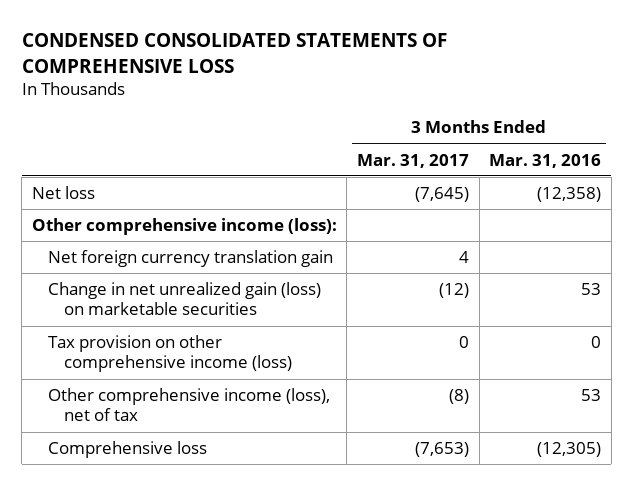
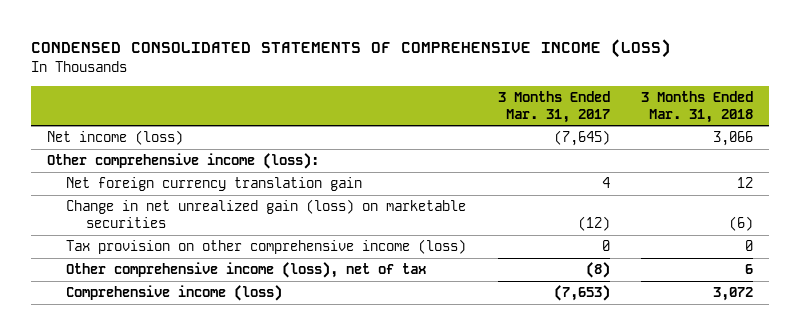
[21,33,447,73] CONDENSED CONSOLIDATED STATEMENTS OF COMPREHENSIVE LOSS -> [31,38,672,58] CONDENSED CONSOLIDATED STATEMENTS OF COMPREHENSIVE INCOME (LOSS)
[489,153,602,168] Mar. 31, 2016 -> none
none -> [641,90,754,123] 3 Months Ended Mar. 31, 2018
[31,185,95,199] Net loss -> [46,130,183,146] Net income (loss)
[47,440,207,458] Comprehensive loss -> [66,285,283,302] Comprehensive income (loss)

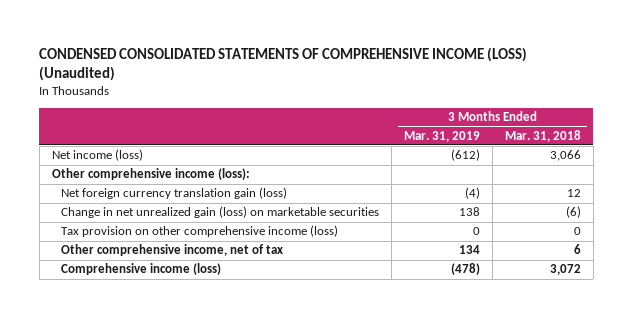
[31,38,672,58] CONDENSED CONSOLIDATED STATEMENTS OF COMPREHENSIVE INCOME (LOSS) -> [39,46,528,82] CONDENSED CONSOLIDATED STATEMENTS OF COMPREHENSIVE INCOME (LOSS) (Unaudited)
[497,90,610,123] 3 Months Ended Mar. 31, 2017 -> none
none -> [404,130,481,142] Mar. 31, 2019
[66,177,363,192] Net foreign currency translation gain -> [61,187,288,200] Net foreign currency translation gain (loss)
[66,262,427,279] Other comprehensive income (loss), net of tax -> [61,244,284,257] Other comprehensive income, net of tax

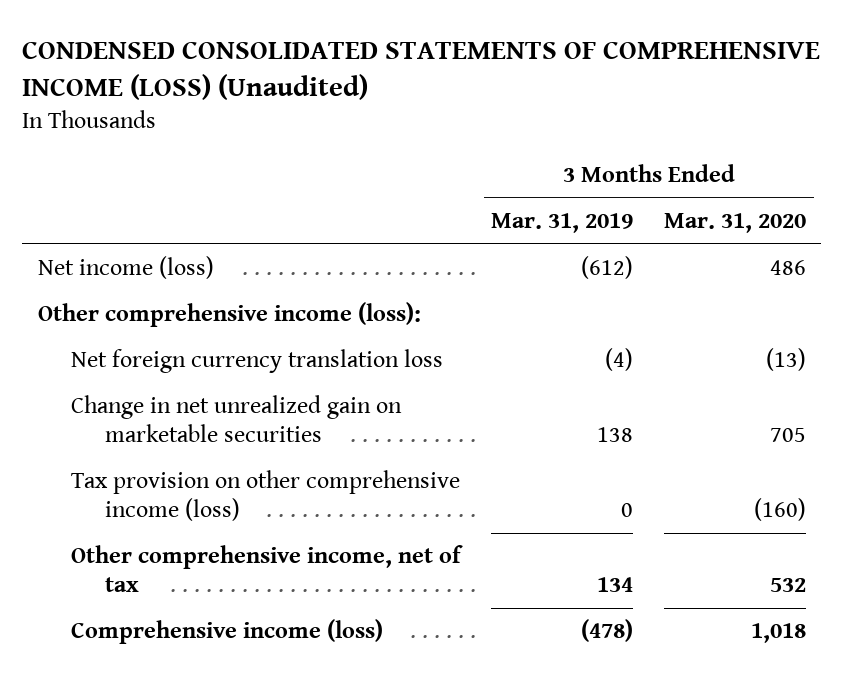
[504,129,581,142] Mar. 31, 2018 -> none
none -> [664,213,807,234] Mar. 31, 2020
[61,187,288,200] Net foreign currency translation gain (loss) -> [71,349,444,374] Net foreign currency translation loss
[61,206,380,219] Change in net unrealized gain (loss) on marketable securities -> [71,395,403,443] Change in net unrealized gain on marketable securities

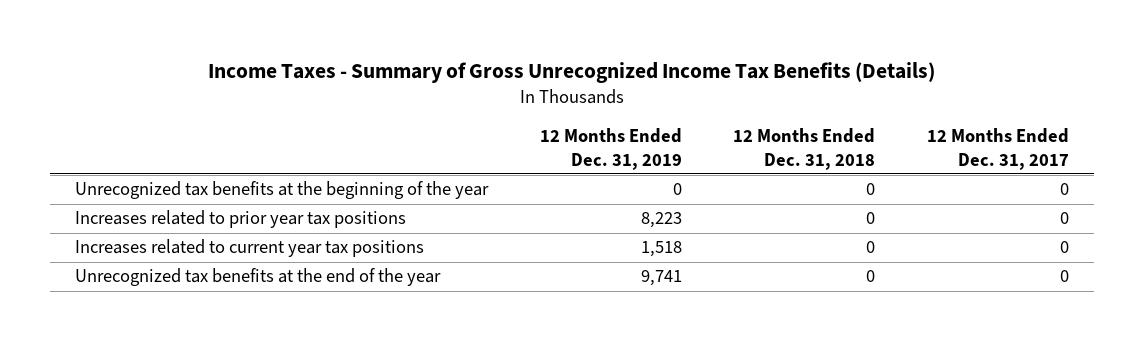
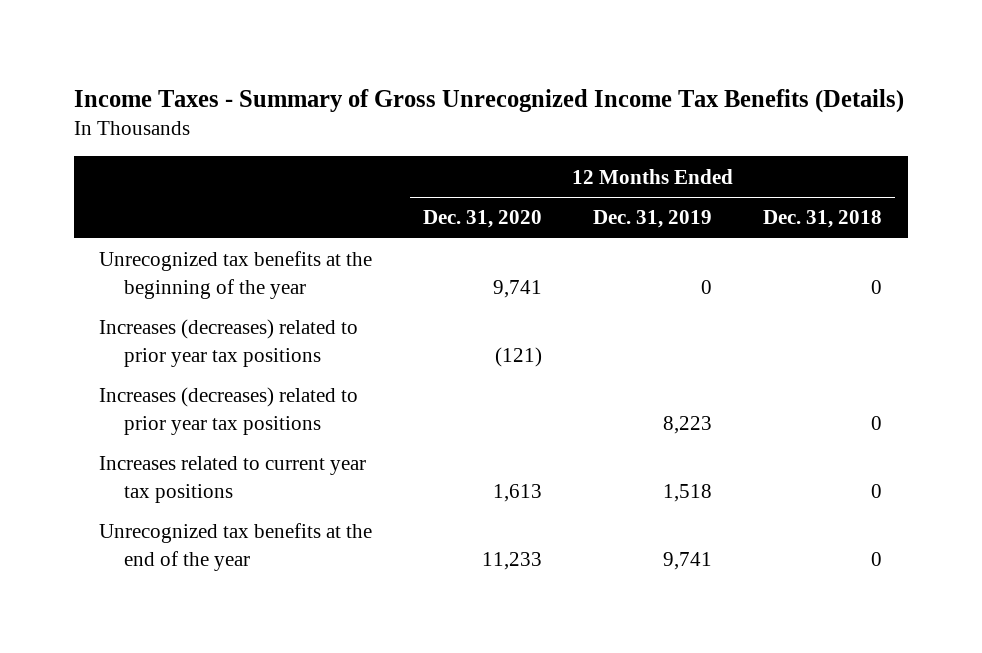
[926,128,1069,170] 12 Months Ended Dec. 31, 2017 -> none
none -> [423,210,543,229] Dec. 31, 2020
none -> [99,319,359,367] Increases (decreases) related to prior year tax positions
[75,210,407,229] Increases related to prior year tax positions -> [99,387,359,435] Increases (decreases) related to prior year tax positions

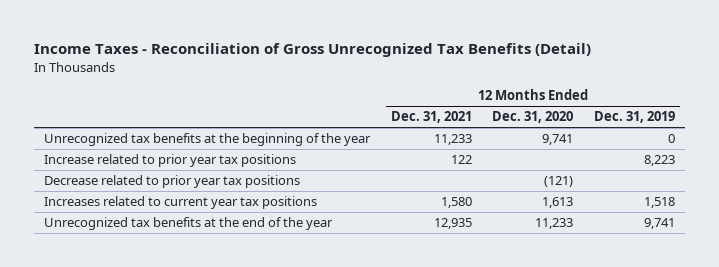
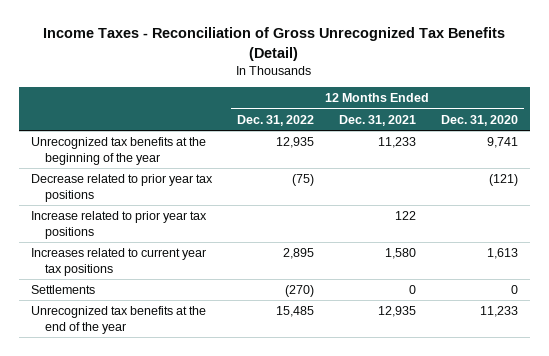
[593,111,675,124] Dec. 31, 2019 -> none
none -> [237,114,315,126] Dec. 31, 2022
[44,154,297,168] Increase related to prior year tax positions -> [31,211,208,239] Increase related to prior year tax positions
none -> [31,285,96,295] Settlements

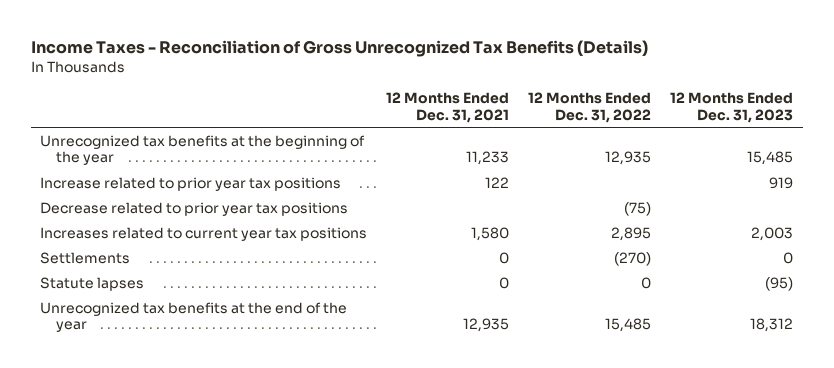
[43,27,506,61] Income Taxes - Reconciliation of Gross Unrecognized Tax Benefits (Detail) -> [30,39,648,57] Income Taxes - Reconciliation of Gross Unrecognized Tax Benefits (Details)
[440,114,518,126] Dec. 31, 2020 -> none
none -> [670,92,794,123] 12 Months Ended Dec. 31, 2023
[31,174,214,202] Decrease related to prior year tax positions -> [40,201,349,216] Decrease related to prior year tax positions
none -> [40,276,145,291] Statute lapses

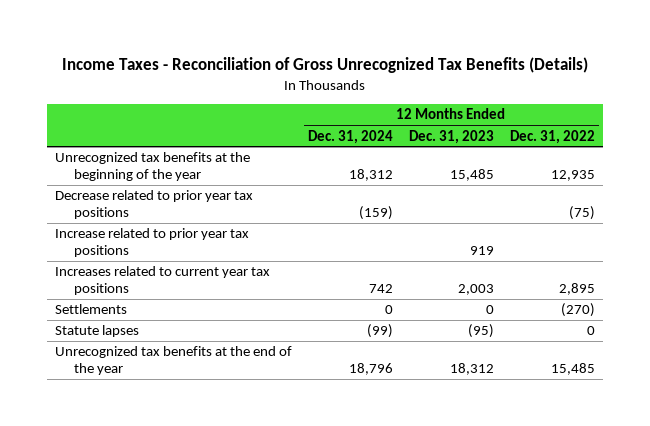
[386,92,510,123] 12 Months Ended Dec. 31, 2021 -> none
none -> [308,129,394,144] Dec. 31, 2024
[40,176,342,191] Increase related to prior year tax positions -> [55,228,250,258] Increase related to prior year tax positions

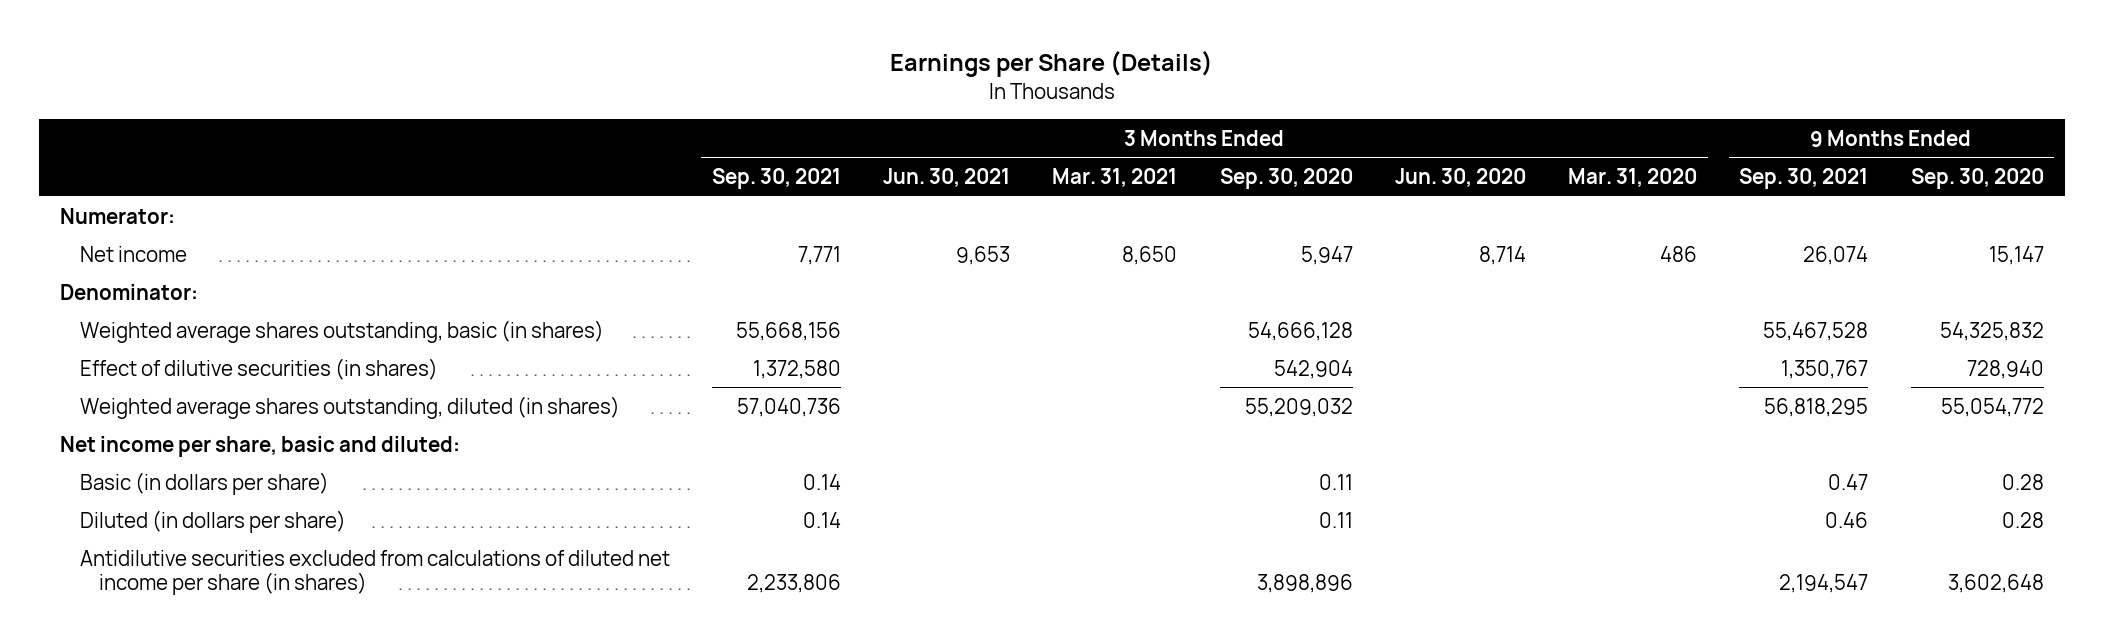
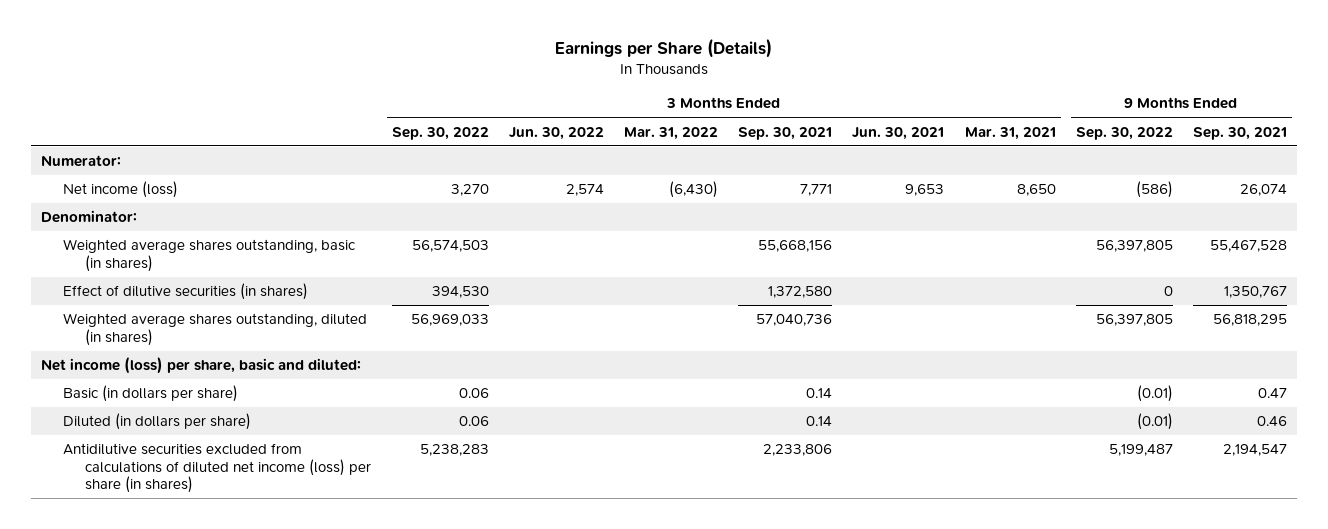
[1219,168,1353,190] Sep. 30, 2020 -> none
[1394,168,1526,188] Jun. 30, 2020 -> none
[1568,168,1698,188] Mar. 31, 2020 -> none
[1910,168,2044,190] Sep. 30, 2020 -> none
none -> [391,126,489,140] Sep. 30, 2022
none -> [508,126,604,140] Jun. 30, 2022
none -> [623,126,718,140] Mar. 31, 2022
none -> [1075,126,1173,140] Sep. 30, 2022
[79,245,187,262] Net income -> [63,181,179,199] Net income (loss)
[60,435,461,457] Net income per share, basic and diluted: -> [41,357,362,375] Net income (loss) per share, basic and diluted:
[79,549,670,595] Antidilutive securities excluded from calculations of diluted net income per share (in shares) -> [63,443,372,493] Antidilutive securities excluded from calculations of diluted net income (loss) per share (in shares)

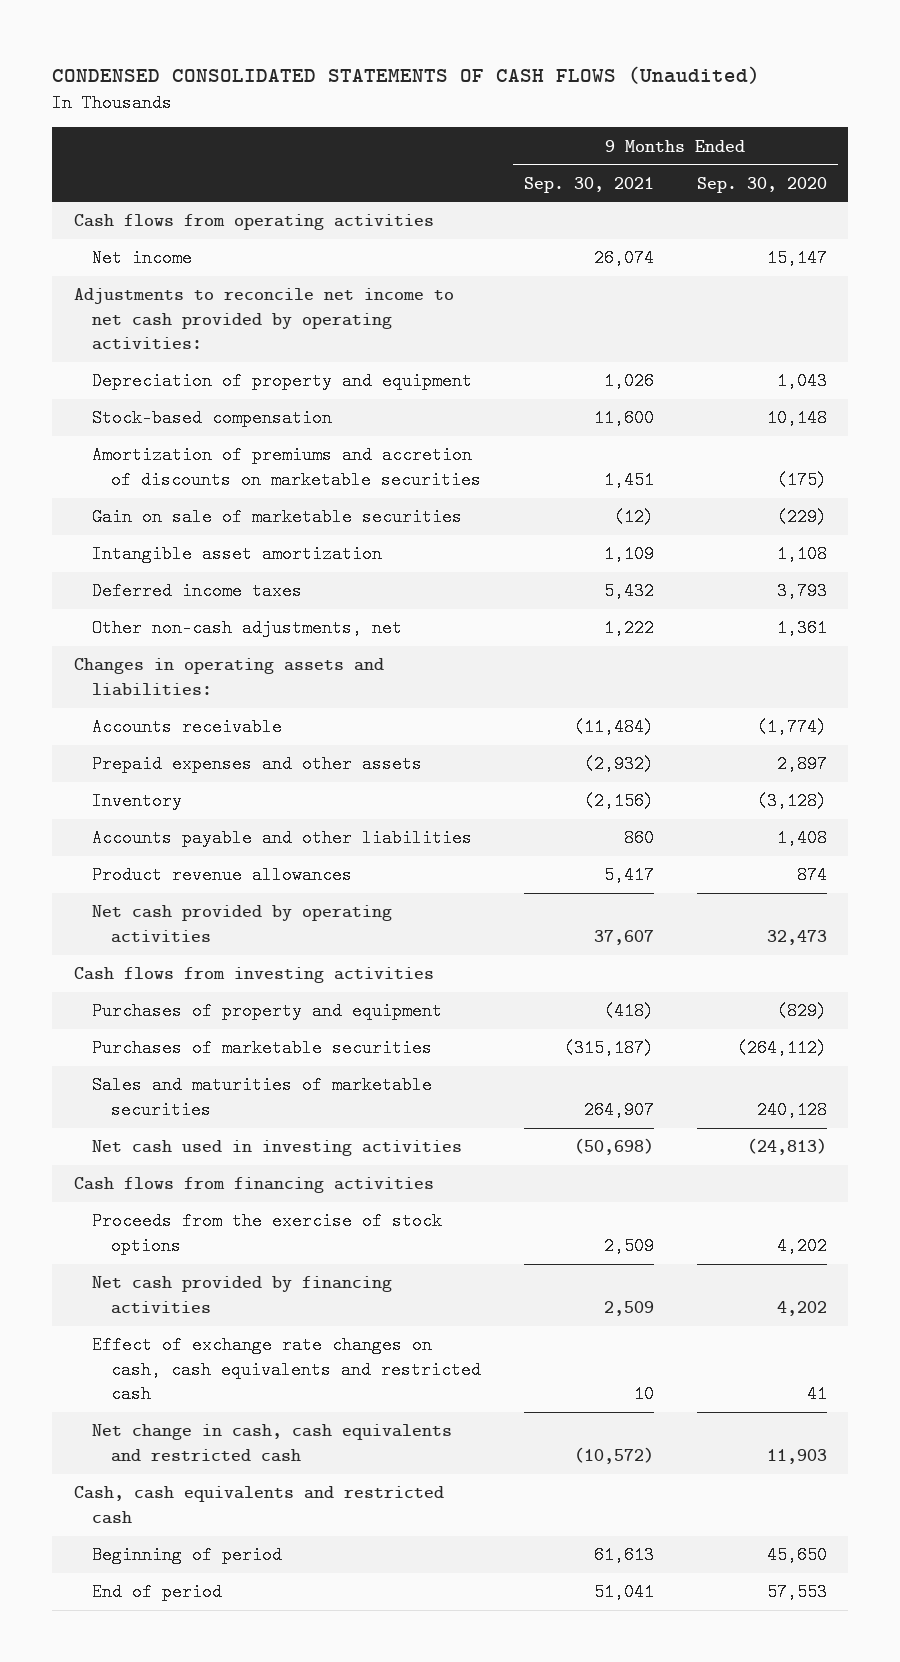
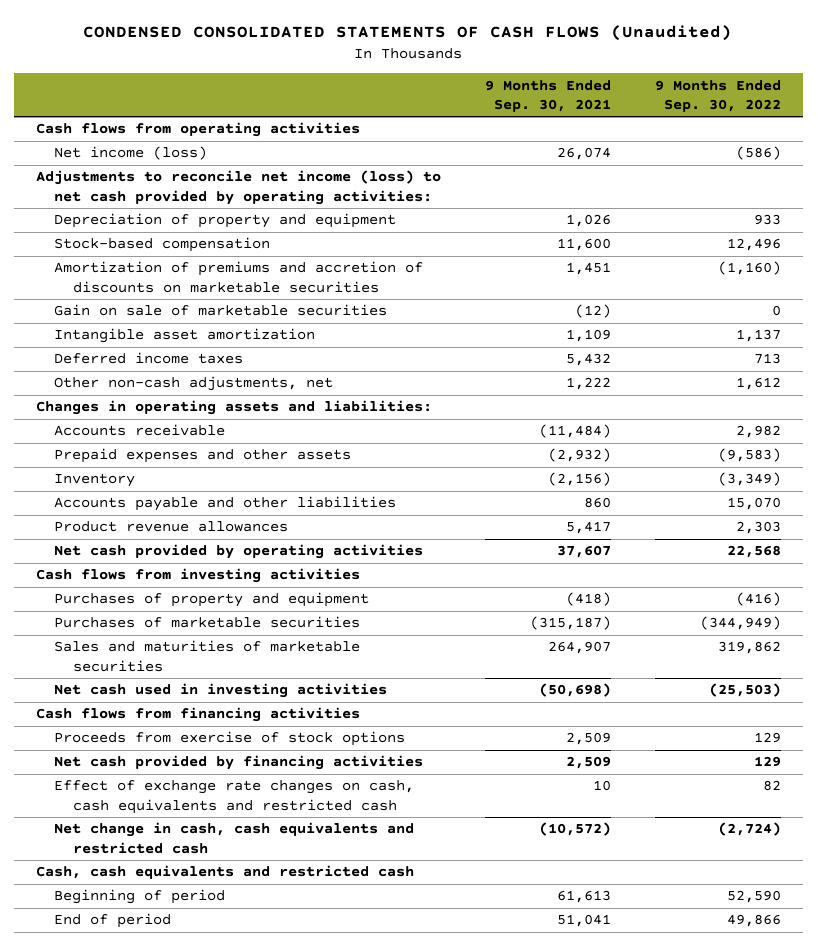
[696,176,827,193] Sep. 30, 2020 -> none
none -> [655,79,782,113] 9 Months Ended Sep. 30, 2022
[92,249,193,268] Net income -> [54,146,208,161] Net income (loss)
[73,288,454,351] Adjustments to reconcile net income to net cash provided by operating activities: -> [35,170,441,205] Adjustments to reconcile net income (loss) to net cash provided by operating activities:
[92,1212,443,1255] Proceeds from the exercise of stock options -> [54,731,406,747] Proceeds from exercise of stock options

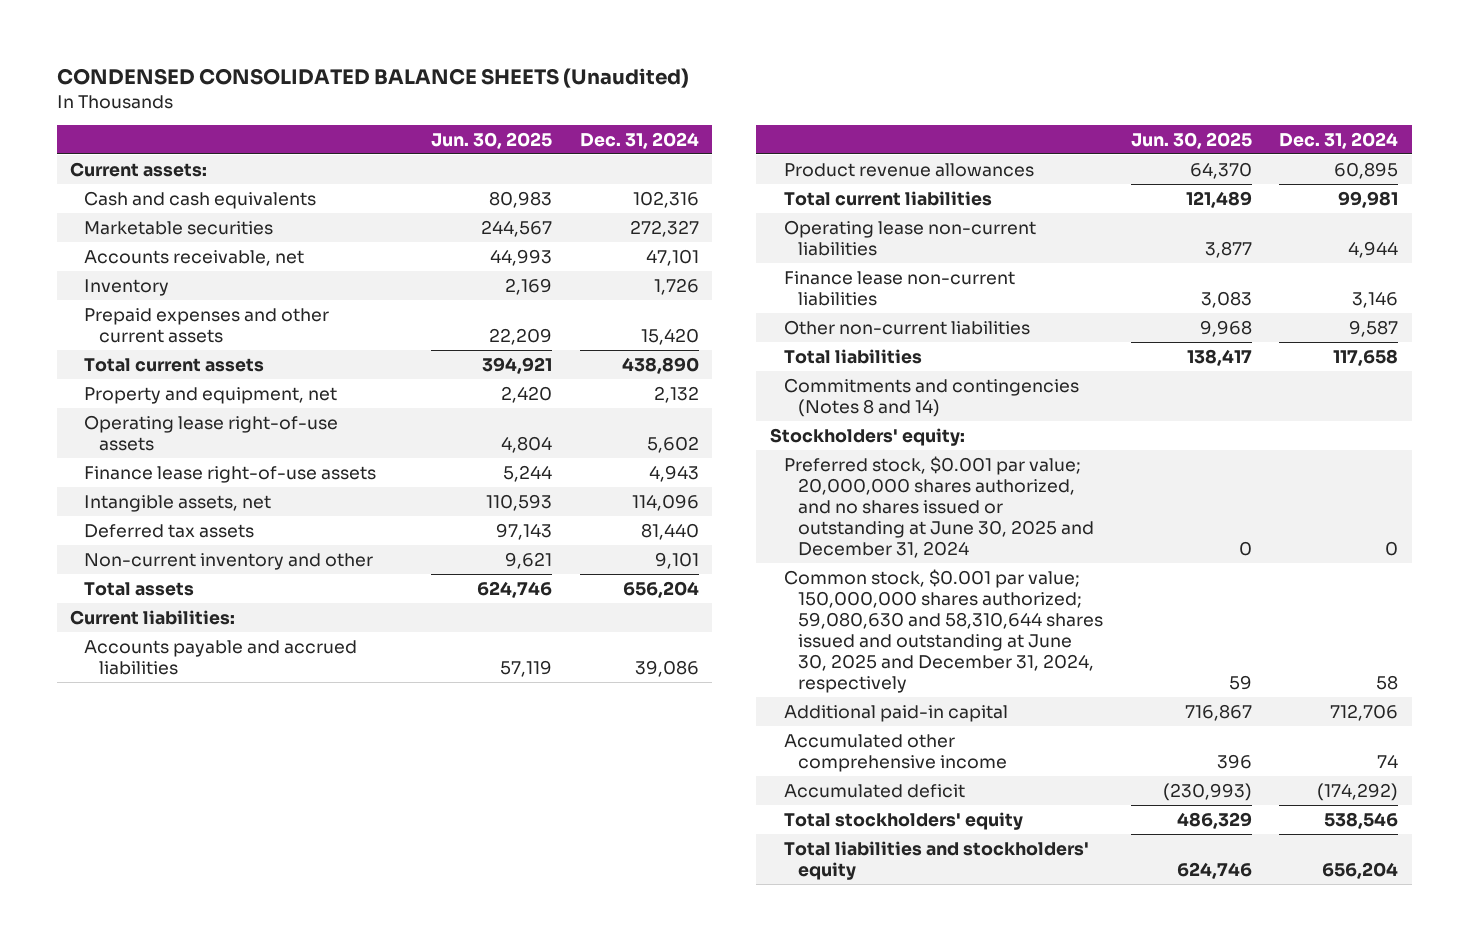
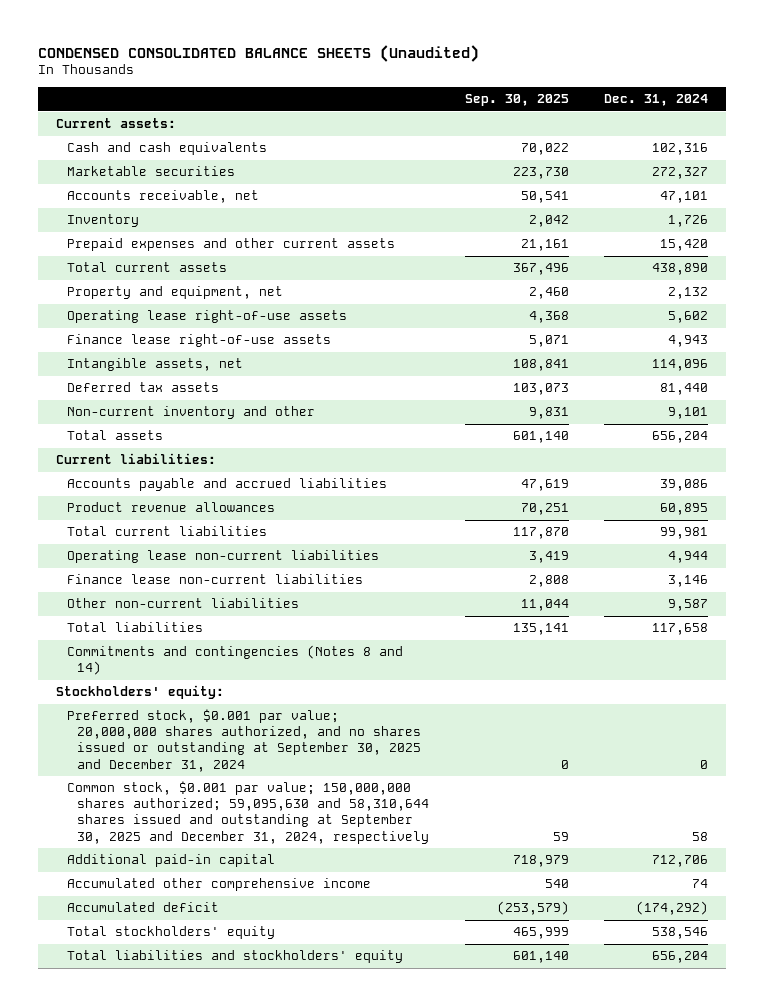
[431,131,553,149] Jun. 30, 2025 -> none
none -> [464,94,569,107] Sep. 30, 2025
[784,455,1095,559] Preferred stock, $0.001 par value; 20,000,000 shares authorized, and no shares issued or outstanding at June 30, 2025 and December 31, 2024 -> [66,709,422,772] Preferred stock, $0.001 par value; 20,000,000 shares authorized, and no shares issued or outstanding at September 30, 2025 and December 31, 2024
[784,568,1104,694] Common stock, $0.001 par value; 150,000,000 shares authorized; 59,080,630 and 58,310,644 shares issued and outstanding at June 30, 2025 and December 31, 2024, respectively -> [66,781,430,844] Common stock, $0.001 par value; 150,000,000 shares authorized; 59,095,630 and 58,310,644 shares issued and outstanding at September 30, 2025 and December 31, 2024, respectively

